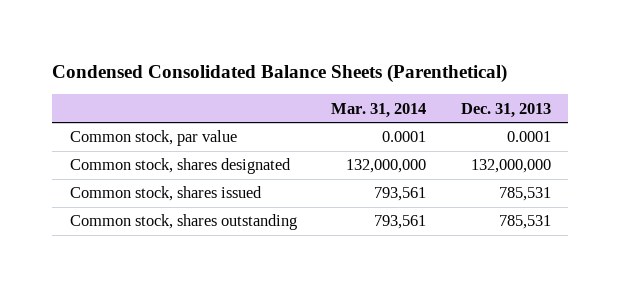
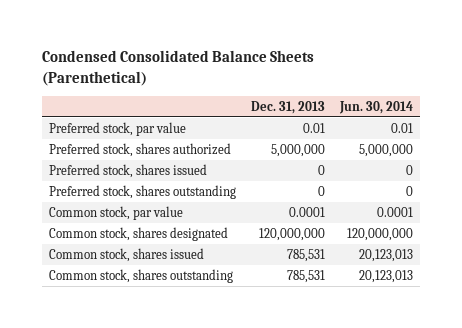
[331,102,427,118] Mar. 31, 2014 -> none
none -> [338,100,413,114] Jun. 30, 2014
none -> [49,121,187,136] Preferred stock, par value
none -> [49,142,232,157] Preferred stock, shares authorized
none -> [49,163,208,178] Preferred stock, shares issued
none -> [49,184,237,199] Preferred stock, shares outstanding
[470,159,551,174] 132,000,000 -> [258,227,325,241] 120,000,000

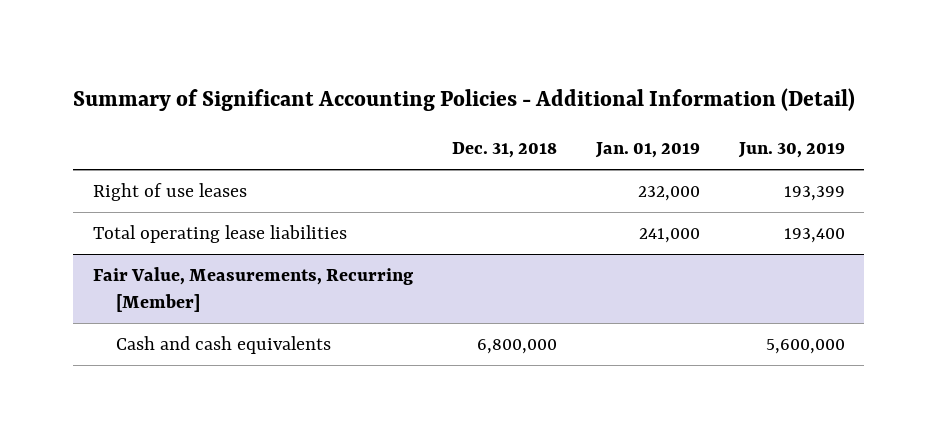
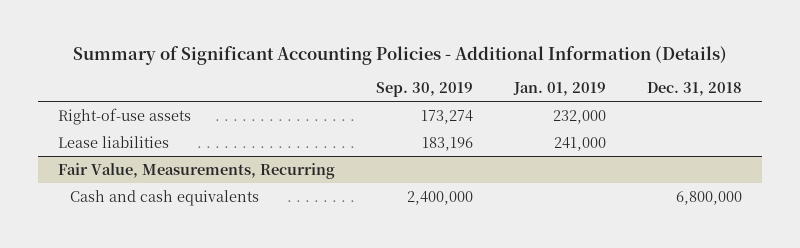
[73,87,856,111] Summary of Significant Accounting Policies - Additional Information (Detail) -> [72,45,727,65] Summary of Significant Accounting Policies - Additional Information (Details)
[737,142,845,159] Jun. 30, 2019 -> none
none -> [375,81,473,97] Sep. 30, 2019
[92,183,247,202] Right of use leases -> [58,107,192,125] Right-of-use assets
[92,225,347,244] Total operating lease liabilities -> [58,135,170,148] Lease liabilities
[92,267,413,313] Fair Value, Measurements, Recurring [Member] -> [58,162,336,179] Fair Value, Measurements, Recurring

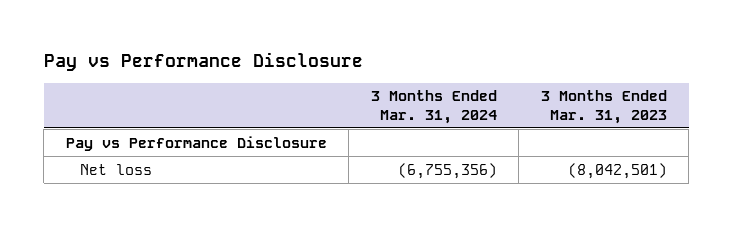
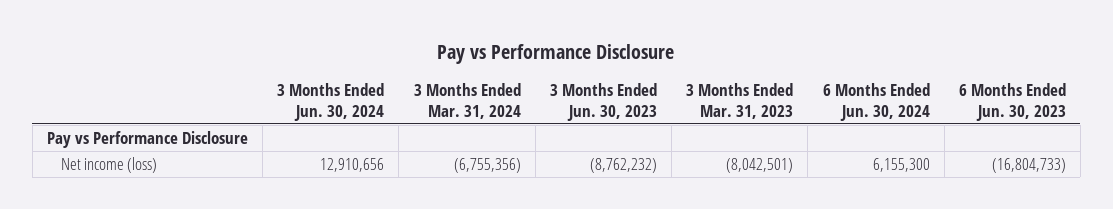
none -> [277,82,385,121] 3 Months Ended Jun. 30, 2024
none -> [549,82,657,121] 3 Months Ended Jun. 30, 2023
none -> [822,82,930,121] 6 Months Ended Jun. 30, 2024
none -> [958,82,1066,121] 6 Months Ended Jun. 30, 2023
[79,163,152,175] Net loss -> [61,157,158,174] Net income (loss)

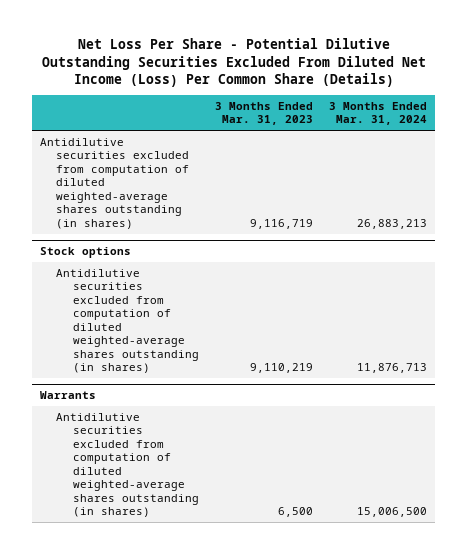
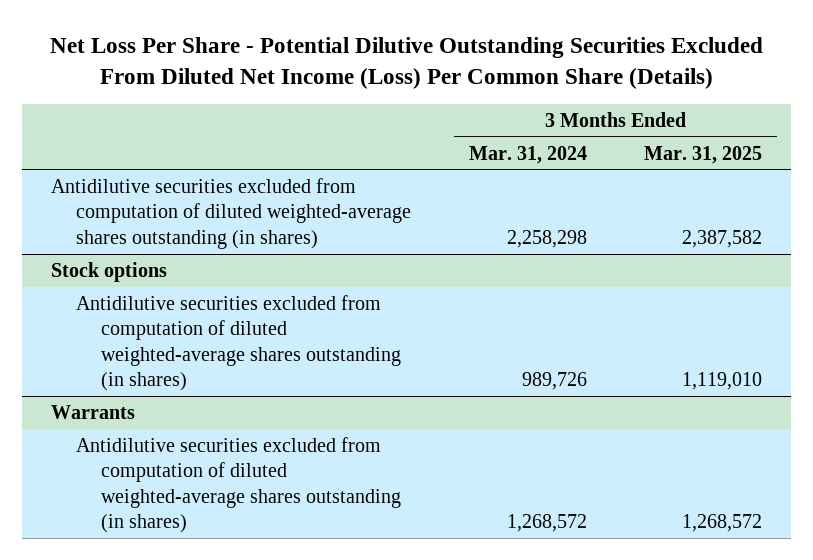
[214,101,313,126] 3 Months Ended Mar. 31, 2023 -> none
none -> [644,145,763,164] Mar. 31, 2025
[357,218,428,229] 26,883,213 -> [506,229,587,248] 2,258,298
[357,363,428,374] 11,876,713 -> [521,372,587,391] 989,726
[357,507,428,518] 15,006,500 -> [506,514,587,533] 1,268,572

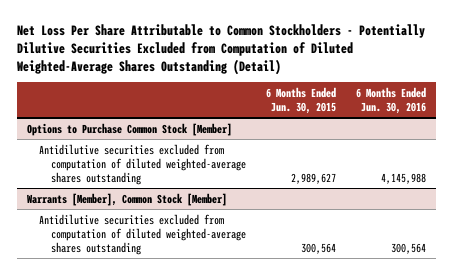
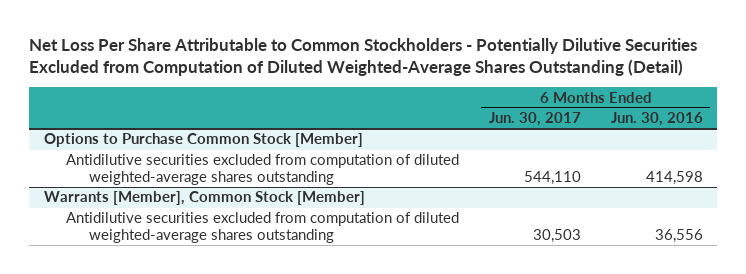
[266,86,337,114] 6 Months Ended Jun. 30, 2015 -> none
none -> [488,112,581,127] Jun. 30, 2017
[380,172,426,184] 4,145,988 -> [645,170,703,185] 414,598
[390,242,426,254] 300,564 -> [654,228,703,243] 36,556

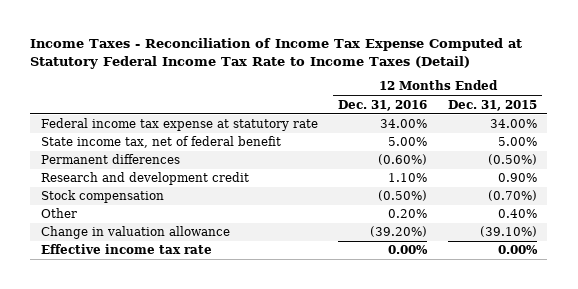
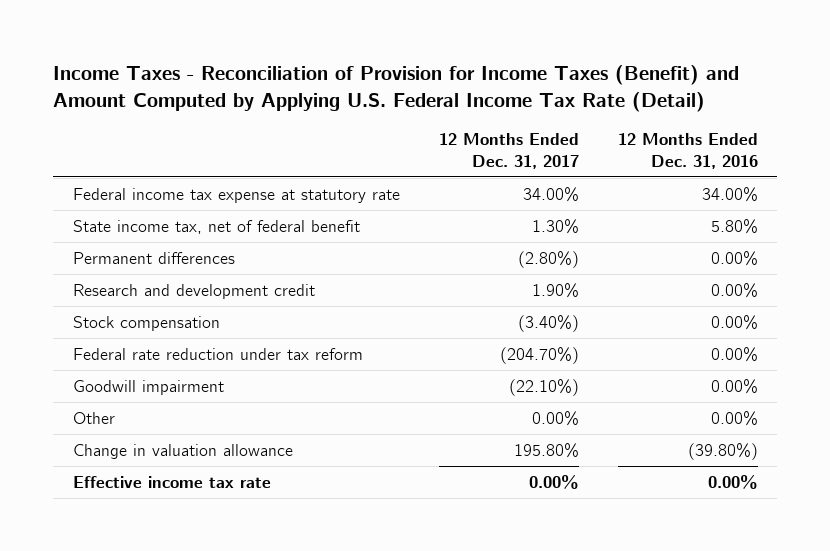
[30,38,523,69] Income Taxes - Reconciliation of Income Tax Expense Computed at Statutory Federal Income Tax Rate to Income Taxes (Detail) -> [53,64,740,112] Income Taxes - Reconciliation of Provision for Income Taxes (Benefit) and Amount Computed by Applying U.S. Federal Income Tax Rate (Detail)
[448,99,538,111] Dec. 31, 2015 -> none
none -> [438,133,579,169] 12 Months Ended Dec. 31, 2017
[388,137,428,147] 5.00% -> [710,218,758,234] 5.80%
[378,154,428,166] (0.60%) -> [710,250,758,266] 0.00%
[388,173,428,183] 1.10% -> [710,282,758,298] 0.00%
[378,190,428,202] (0.50%) -> [710,314,758,330] 0.00%
none -> [72,347,363,360] Federal rate reduction under tax reform
none -> [72,379,224,395] Goodwill impairment
[388,209,428,219] 0.20% -> [710,410,758,426] 0.00%
[370,226,428,238] (39.20%) -> [687,442,758,460] (39.80%)

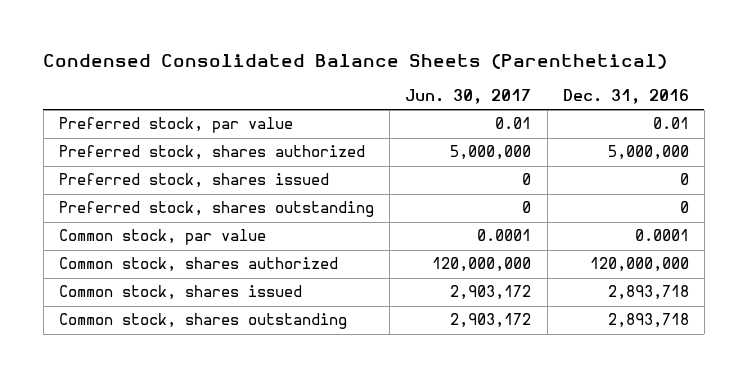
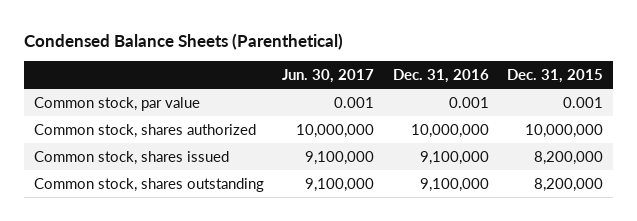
[43,53,668,69] Condensed Consolidated Balance Sheets (Parenthetical) -> [24,32,344,50] Condensed Balance Sheets (Parenthetical)
none -> [507,68,604,83] Dec. 31, 2015
[59,117,294,134] Preferred stock, par value -> none
[59,145,366,161] Preferred stock, shares authorized -> none
[59,173,330,189] Preferred stock, shares issued -> none
[59,201,375,218] Preferred stock, shares outstanding -> none
[477,229,532,242] 0.0001 -> [334,96,375,108] 0.001
[634,229,689,242] 0.0001 -> [448,96,489,108] 0.001
[432,257,532,273] 120,000,000 -> [296,123,375,138] 10,000,000
[589,257,689,273] 120,000,000 -> [410,123,489,138] 10,000,000
[450,285,532,301] 2,903,172 -> [305,150,375,165] 9,100,000
[607,285,689,301] 2,893,718 -> [419,150,489,165] 9,100,000
[450,313,532,329] 2,903,172 -> [305,177,375,192] 9,100,000
[607,313,689,329] 2,893,718 -> [419,177,489,192] 9,100,000

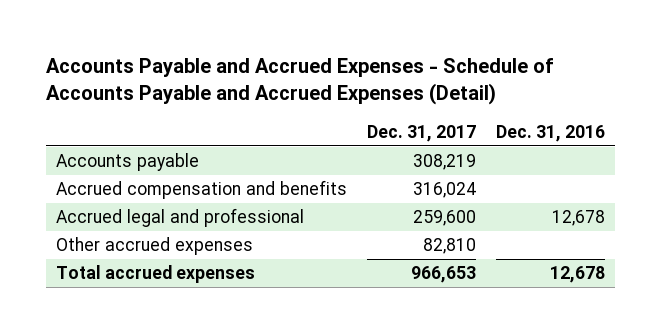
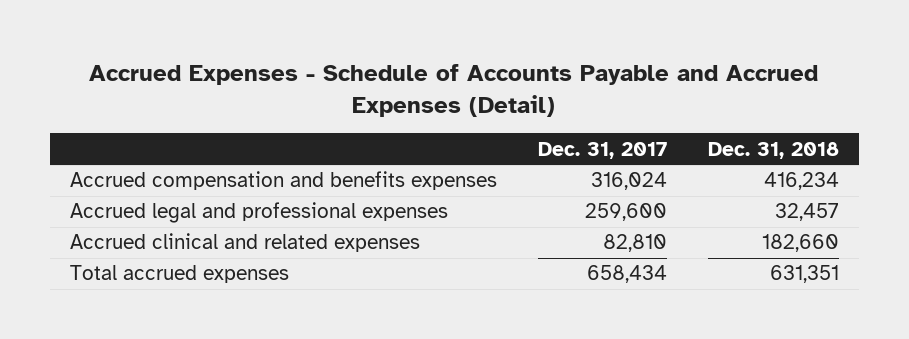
[45,57,553,106] Accounts Payable and Accrued Expenses - Schedule of Accounts Payable and Accrued Expenses (Detail) -> [89,64,819,117] Accrued Expenses - Schedule of Accounts Payable and Accrued Expenses (Detail)
[496,124,606,142] Dec. 31, 2016 -> none
none -> [707,141,839,159] Dec. 31, 2018
[55,153,199,172] Accounts payable -> none
[55,180,347,200] Accrued compensation and benefits -> [70,171,498,191] Accrued compensation and benefits expenses
[55,208,304,228] Accrued legal and professional -> [70,202,449,224] Accrued legal and professional expenses
[55,237,253,256] Other accrued expenses -> [70,233,421,253] Accrued clinical and related expenses
[411,266,477,284] 966,653 -> [586,265,667,284] 658,434

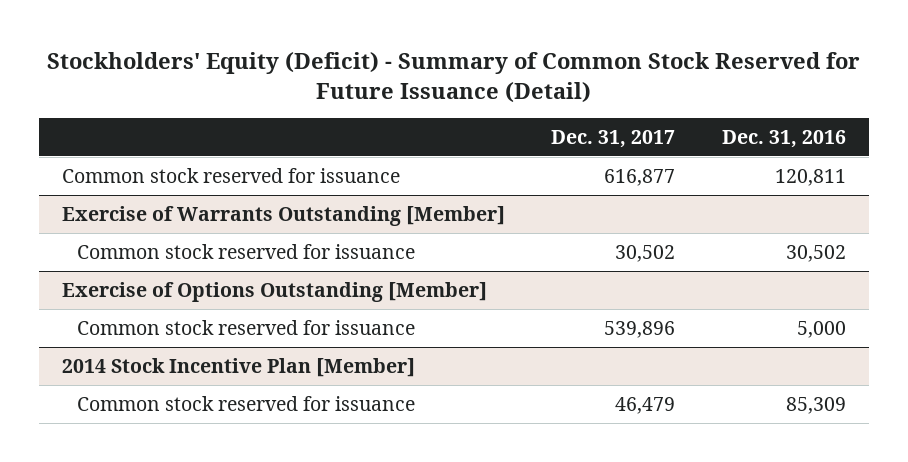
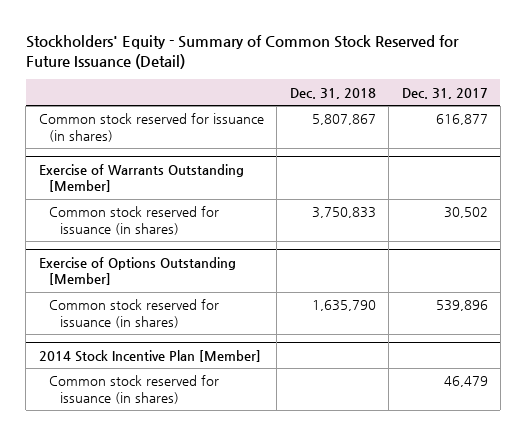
[46,51,860,103] Stockholders' Equity (Deficit) - Summary of Common Stock Reserved for Future Issuance (Detail) -> [25,35,459,70] Stockholders' Equity - Summary of Common Stock Reserved for Future Issuance (Detail)
[722,129,847,148] Dec. 31, 2016 -> none
none -> [289,87,376,99] Dec. 31, 2018
[61,167,400,183] Common stock reserved for issuance -> [38,113,264,143] Common stock reserved for issuance (in shares)
[76,243,415,259] Common stock reserved for issuance -> [49,206,220,236] Common stock reserved for issuance (in shares)
[76,319,415,335] Common stock reserved for issuance -> [49,299,220,329] Common stock reserved for issuance (in shares)
[76,395,415,411] Common stock reserved for issuance -> [49,375,220,405] Common stock reserved for issuance (in shares)

